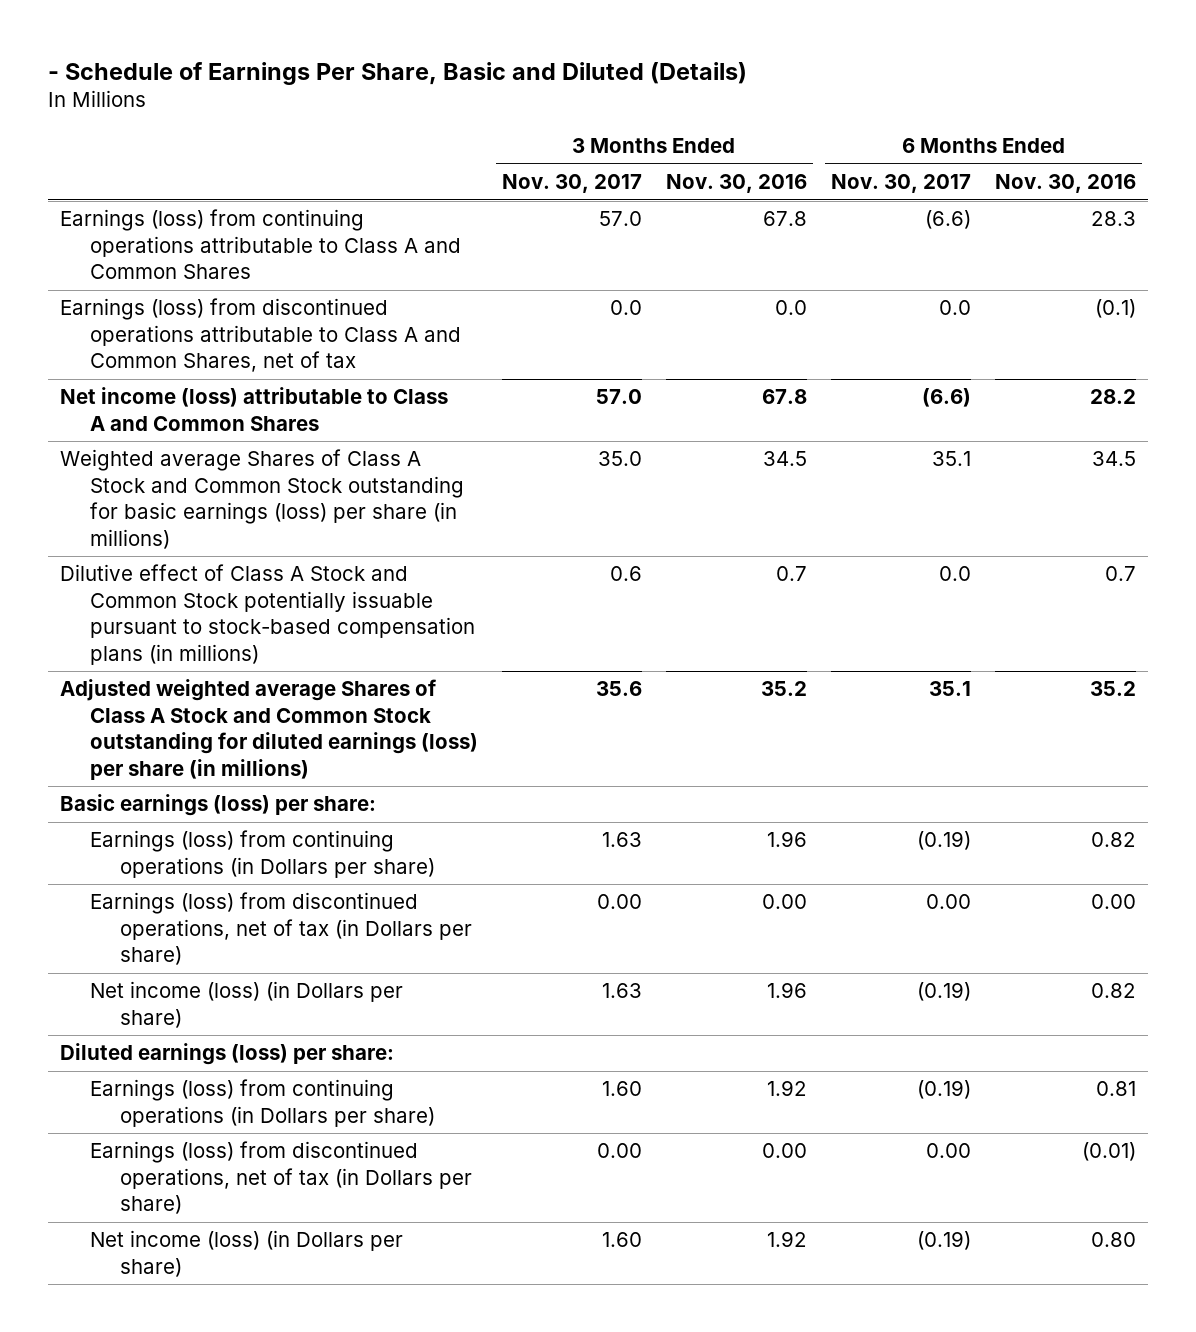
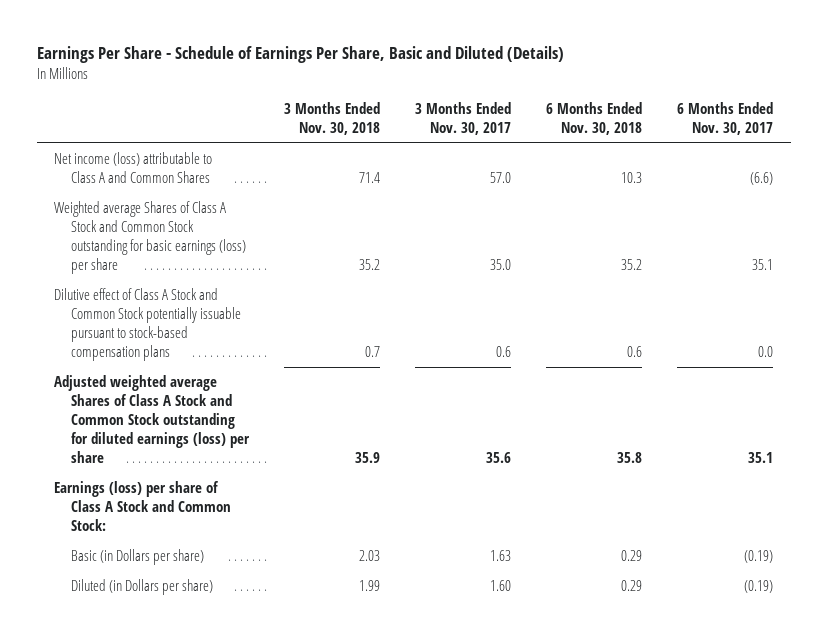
[47,61,747,85] - Schedule of Earnings Per Share, Basic and Diluted (Details) -> [36,46,564,64] Earnings Per Share - Schedule of Earnings Per Share, Basic and Diluted (Details)
[666,174,808,194] Nov. 30, 2016 -> none
[995,174,1137,194] Nov. 30, 2016 -> none
none -> [284,101,381,136] 3 Months Ended Nov. 30, 2018
none -> [546,101,643,136] 6 Months Ended Nov. 30, 2018
[59,209,461,280] Earnings (loss) from continuing operations attributable to Class A and Common Shares -> none
[59,298,461,373] Earnings (loss) from discontinued operations attributable to Class A and Common Shares, net of tax -> none
[59,794,376,817] Basic earnings (loss) per share: -> none
[89,830,435,878] Earnings (loss) from continuing operations (in Dollars per share) -> none
[89,892,472,966] Earnings (loss) from discontinued operations, net of tax (in Dollars per share) -> none
[59,1043,394,1066] Diluted earnings (loss) per share: -> none
[89,1079,435,1127] Earnings (loss) from continuing operations (in Dollars per share) -> none
[89,1141,472,1215] Earnings (loss) from discontinued operations, net of tax (in Dollars per share) -> none
[59,449,464,550] Weighted average Shares of Class A Stock and Common Stock outstanding for basic earnings (loss) per share (in millions) -> [54,201,247,275] Weighted average Shares of Class A Stock and Common Stock outstanding for basic earnings (loss) per share
[59,564,475,666] Dilutive effect of Class A Stock and Common Stock potentially issuable pursuant to stock-based compensation plans (in millions) -> [54,288,242,362] Dilutive effect of Class A Stock and Common Stock potentially issuable pursuant to stock-based compensation plans
[59,679,478,781] Adjusted weighted average Shares of Class A Stock and Common Stock outstanding for diluted earnings (loss) per share (in millions) -> [54,375,251,464] Adjusted weighted average Shares of Class A Stock and Common Stock outstanding for diluted earnings (loss) per share
none -> [54,481,232,532] Earnings (loss) per share of Class A Stock and Common Stock:
[89,981,403,1028] Net income (loss) (in Dollars per share) -> [71,549,205,566] Basic (in Dollars per share)
[89,1230,403,1277] Net income (loss) (in Dollars per share) -> [71,579,214,596] Diluted (in Dollars per share)

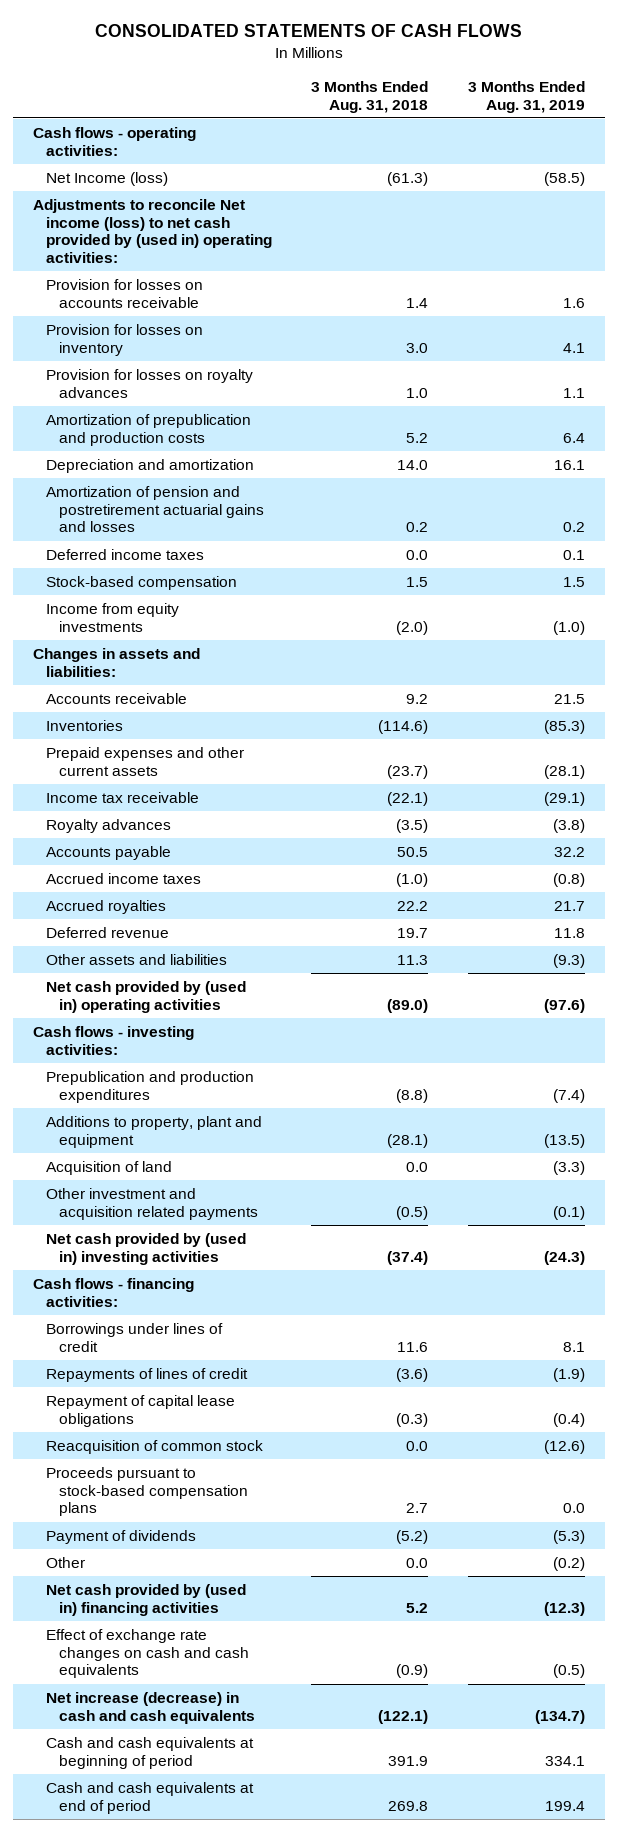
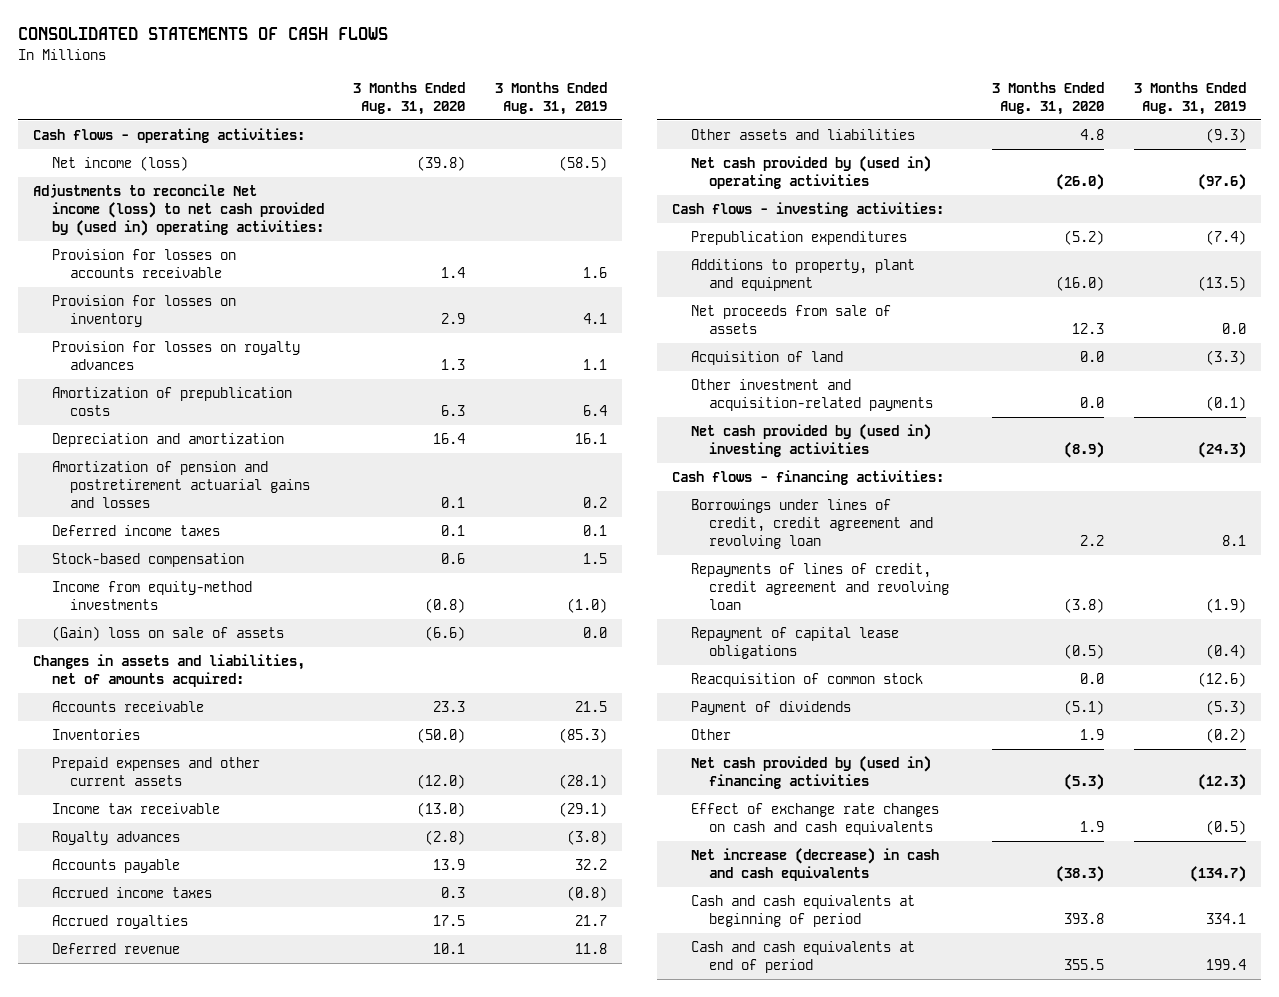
[311,80,429,113] 3 Months Ended Aug. 31, 2018 -> none
none -> [353,81,466,115] 3 Months Ended Aug. 31, 2020
[45,171,168,186] Net Income (loss) -> [51,155,188,171] Net income (loss)
[45,413,251,446] Amortization of prepublication and production costs -> [51,386,292,417] Amortization of prepublication costs
[45,602,179,632] Income from equity investments -> [51,580,252,611] Income from equity-method investments
none -> [51,625,284,641] (Gain) loss on sale of assets
[32,647,200,677] Changes in assets and liabilities: -> [33,653,306,688] Changes in assets and liabilities, net of amounts acquired:
[45,1070,254,1103] Prepublication and production expenditures -> [690,230,907,245] Prepublication expenditures
none -> [690,304,891,335] Net proceeds from sale of assets
[45,1187,258,1220] Other investment and acquisition related payments -> [690,378,934,412] Other investment and acquisition-related payments
[45,1322,223,1352] Borrowings under lines of credit -> [690,498,934,550] Borrowings under lines of credit, credit agreement and revolving loan
[45,1367,248,1382] Repayments of lines of credit -> [690,562,950,611] Repayments of lines of credit, credit agreement and revolving loan
[45,1466,248,1517] Proceeds pursuant to stock-based compensation plans -> none

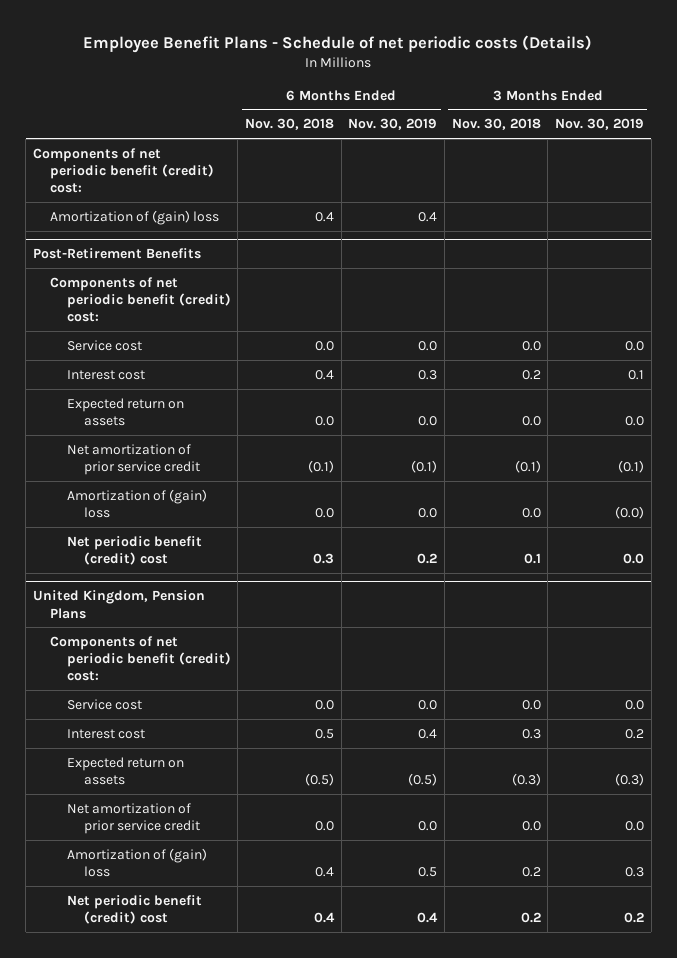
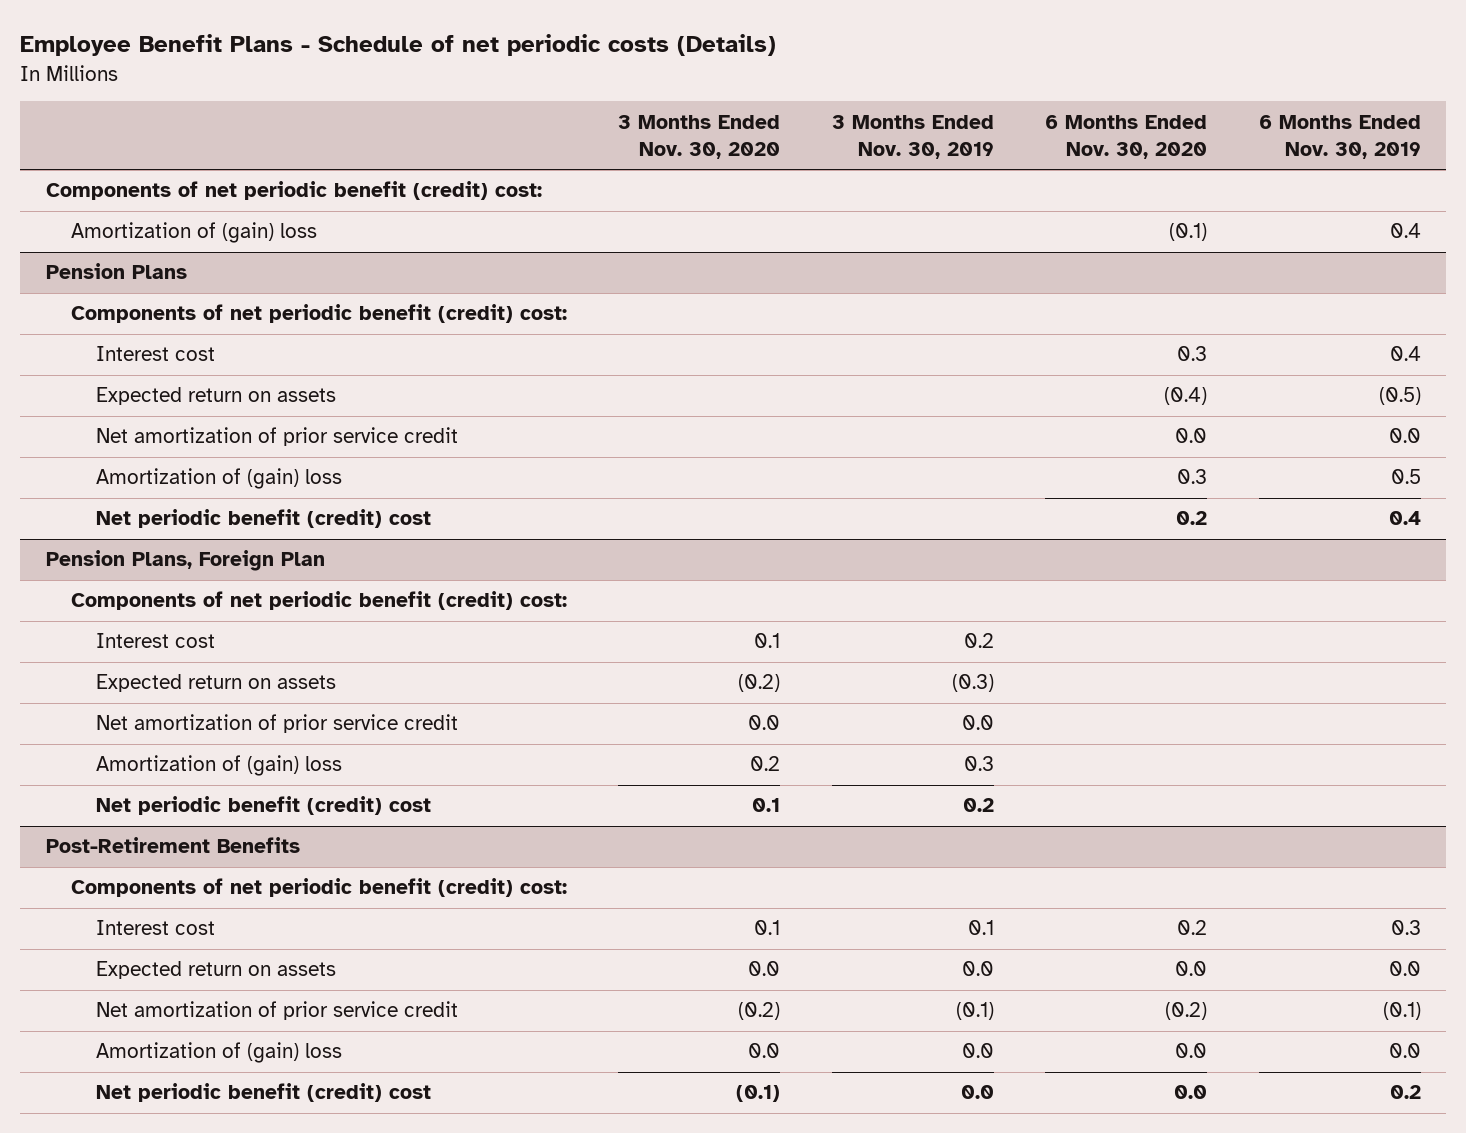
[245,118,335,131] Nov. 30, 2018 -> none
[451,118,541,131] Nov. 30, 2018 -> none
none -> [618,114,781,159] 3 Months Ended Nov. 30, 2020
none -> [1045,114,1208,159] 6 Months Ended Nov. 30, 2020
none -> [45,263,187,280] Pension Plans
none -> [70,304,567,324] Components of net periodic benefit (credit) cost:
none -> [96,346,216,362] Interest cost
none -> [96,387,337,406] Expected return on assets
none -> [96,427,459,447] Net amortization of prior service credit
none -> [96,468,343,490] Amortization of (gain) loss
none -> [96,509,432,529] Net periodic benefit (credit) cost
none -> [45,550,325,572] Pension Plans, Foreign Plan
none -> [70,591,567,611] Components of net periodic benefit (credit) cost:
none -> [96,633,216,649] Interest cost
none -> [96,674,337,693] Expected return on assets
none -> [96,714,459,734] Net amortization of prior service credit
none -> [96,755,343,777] Amortization of (gain) loss
none -> [96,796,432,816] Net periodic benefit (credit) cost
[66,339,142,351] Service cost -> none
[614,505,644,519] (0.0) -> [961,1043,994,1059] 0.0
[32,590,205,619] United Kingdom, Pension Plans -> none
[49,635,231,682] Components of net periodic benefit (credit) cost: -> none
[66,698,142,710] Service cost -> none
[66,728,145,739] Interest cost -> none
[66,756,184,785] Expected return on assets -> none
[66,802,200,834] Net amortization of prior service credit -> none
[66,847,207,877] Amortization of (gain) loss -> none
[66,894,202,924] Net periodic benefit (credit) cost -> none

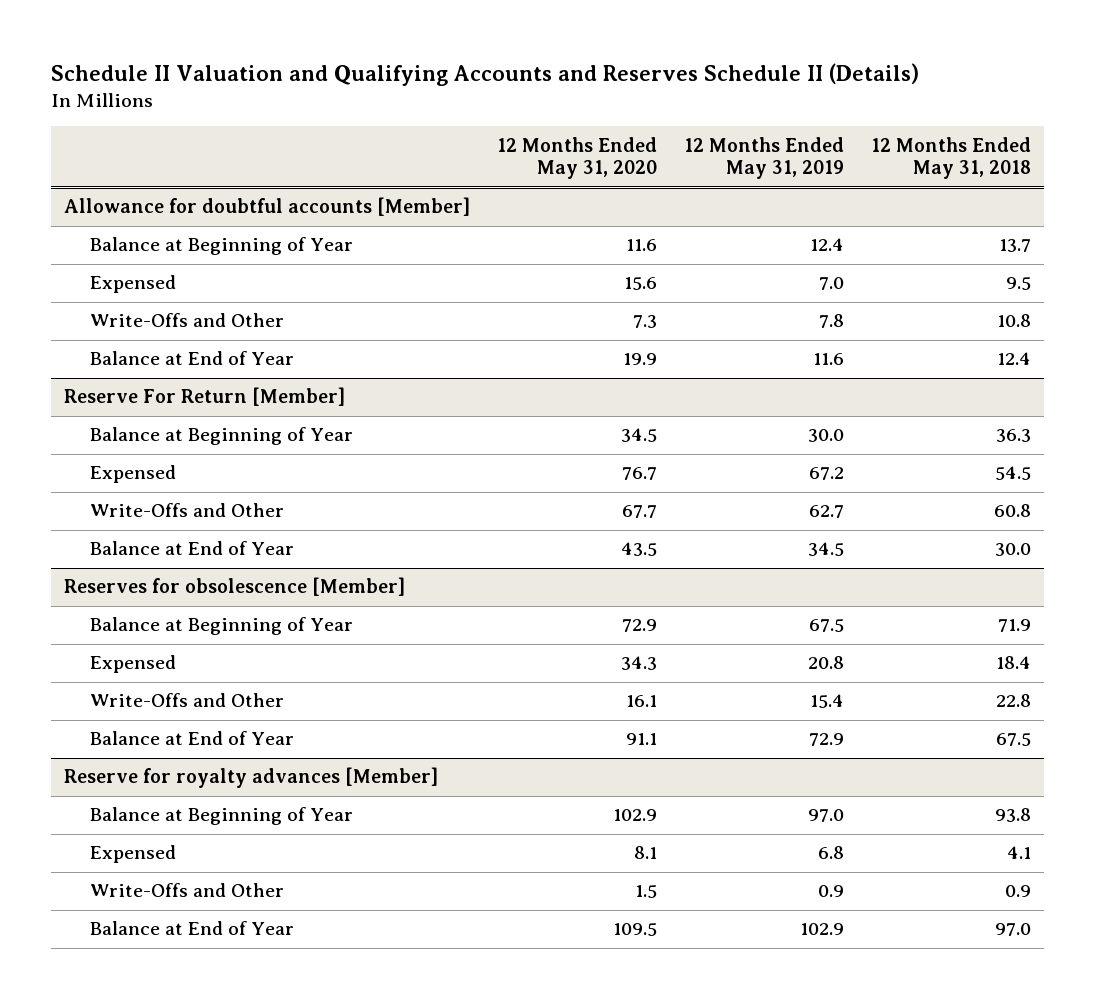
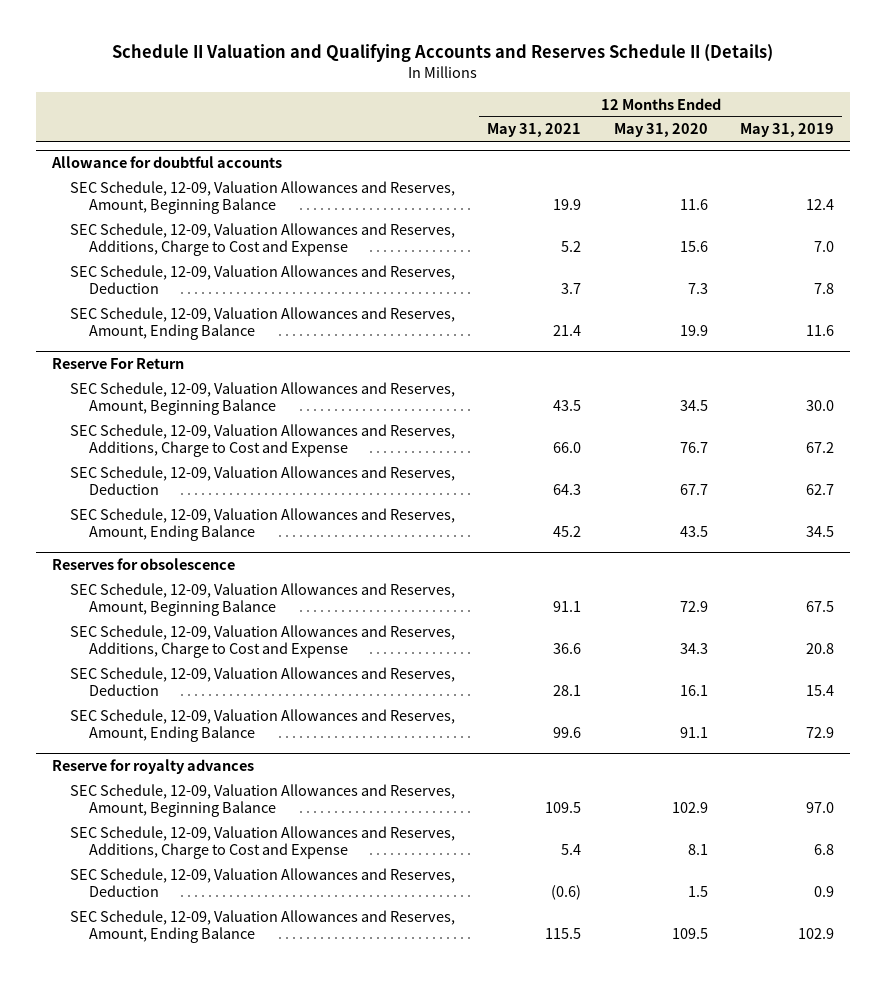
[870,136,1031,180] 12 Months Ended May 31, 2018 -> none
none -> [487,123,582,138] May 31, 2021
[64,197,471,217] Allowance for doubtful accounts [Member] -> [50,156,282,169] Allowance for doubtful accounts
[90,237,354,256] Balance at Beginning of Year -> [70,180,456,214] SEC Schedule, 12-09, Valuation Allowances and Reserves, Amount, Beginning Balance
[90,275,177,294] Expensed -> [70,222,456,256] SEC Schedule, 12-09, Valuation Allowances and Reserves, Additions, Charge to Cost and Expense
[90,313,285,328] Write-Offs and Other -> [70,264,456,294] SEC Schedule, 12-09, Valuation Allowances and Reserves, Deduction
[90,351,295,366] Balance at End of Year -> [70,306,456,340] SEC Schedule, 12-09, Valuation Allowances and Reserves, Amount, Ending Balance
[64,387,346,407] Reserve For Return [Member] -> [51,358,184,370] Reserve For Return
[90,427,354,446] Balance at Beginning of Year -> [70,381,456,415] SEC Schedule, 12-09, Valuation Allowances and Reserves, Amount, Beginning Balance
[90,465,177,484] Expensed -> [70,423,456,457] SEC Schedule, 12-09, Valuation Allowances and Reserves, Additions, Charge to Cost and Expense
[90,503,285,518] Write-Offs and Other -> [70,465,456,495] SEC Schedule, 12-09, Valuation Allowances and Reserves, Deduction
[90,541,295,556] Balance at End of Year -> [70,507,456,541] SEC Schedule, 12-09, Valuation Allowances and Reserves, Amount, Ending Balance
[64,577,406,597] Reserves for obsolescence [Member] -> [51,558,235,571] Reserves for obsolescence
[90,617,354,636] Balance at Beginning of Year -> [70,582,456,616] SEC Schedule, 12-09, Valuation Allowances and Reserves, Amount, Beginning Balance
[90,655,177,674] Expensed -> [70,624,456,658] SEC Schedule, 12-09, Valuation Allowances and Reserves, Additions, Charge to Cost and Expense
[90,693,285,708] Write-Offs and Other -> [70,666,456,696] SEC Schedule, 12-09, Valuation Allowances and Reserves, Deduction
[90,731,295,746] Balance at End of Year -> [70,708,456,742] SEC Schedule, 12-09, Valuation Allowances and Reserves, Amount, Ending Balance
[64,767,439,789] Reserve for royalty advances [Member] -> [51,759,254,775] Reserve for royalty advances
[90,807,354,826] Balance at Beginning of Year -> [70,783,456,817] SEC Schedule, 12-09, Valuation Allowances and Reserves, Amount, Beginning Balance
[90,845,177,864] Expensed -> [70,825,456,859] SEC Schedule, 12-09, Valuation Allowances and Reserves, Additions, Charge to Cost and Expense
[90,883,285,898] Write-Offs and Other -> [70,867,456,897] SEC Schedule, 12-09, Valuation Allowances and Reserves, Deduction
[90,921,295,936] Balance at End of Year -> [70,909,456,943] SEC Schedule, 12-09, Valuation Allowances and Reserves, Amount, Ending Balance

